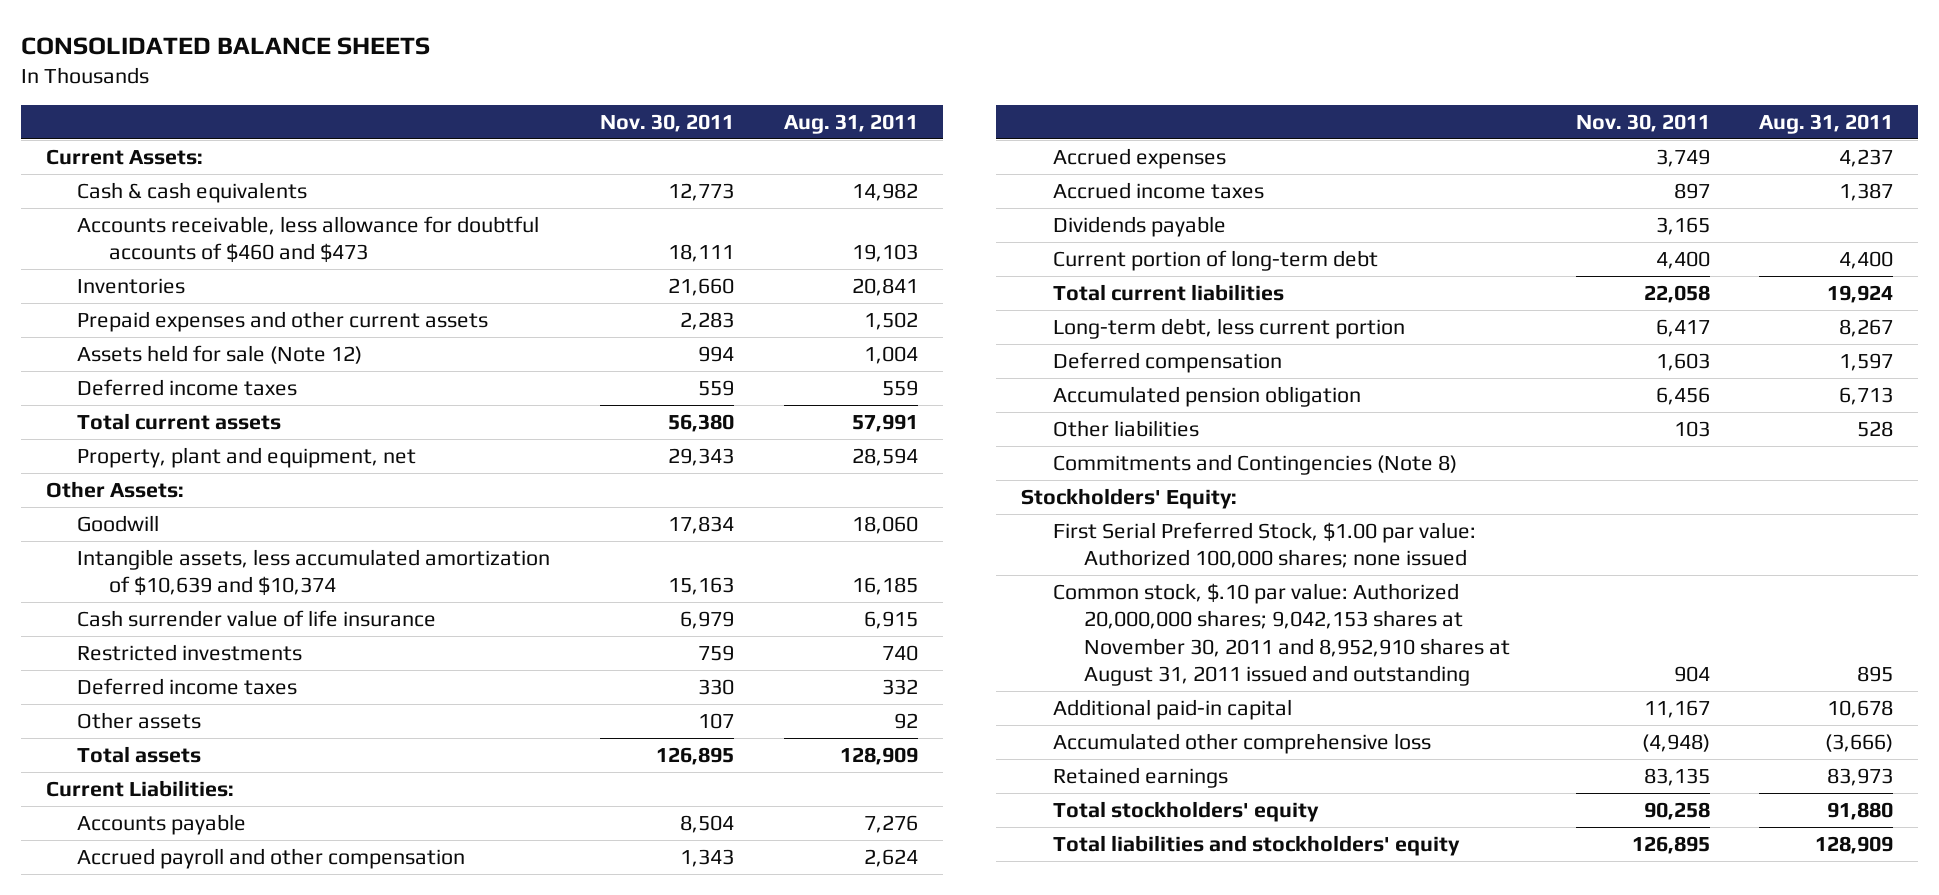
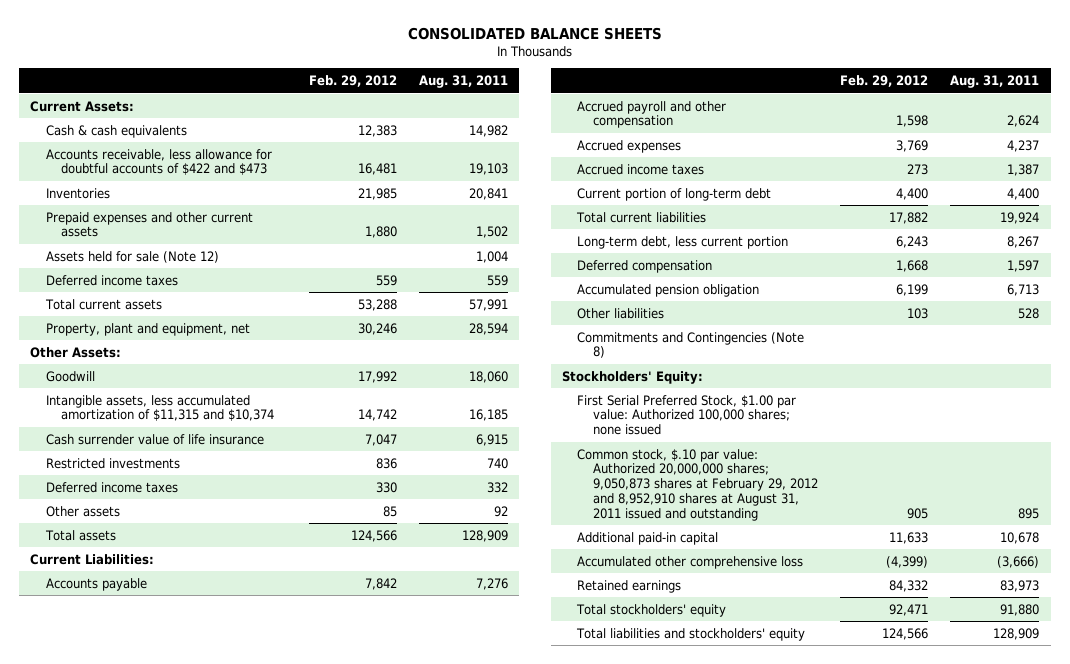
[599,113,734,132] Nov. 30, 2011 -> none
none -> [308,75,397,88] Feb. 29, 2012
[77,215,540,264] Accounts receivable, less allowance for doubtful accounts of $460 and $473 -> [45,148,272,176] Accounts receivable, less allowance for doubtful accounts of $422 and $473
[77,548,551,597] Intangible assets, less accumulated amortization of $10,639 and $10,374 -> [45,394,275,422] Intangible assets, less accumulated amortization of $11,315 and $10,374
[1052,215,1226,237] Dividends payable -> none
[1052,582,1511,686] Common stock, $.10 par value: Authorized 20,000,000 shares; 9,042,153 shares at November 30, 2011 and 8,952,910 shares at August 31, 2011 issued and outstanding -> [577,448,818,521] Common stock, $.10 par value: Authorized 20,000,000 shares; 9,050,873 shares at February 29, 2012 and 8,952,910 shares at August 31, 2011 issued and outstanding

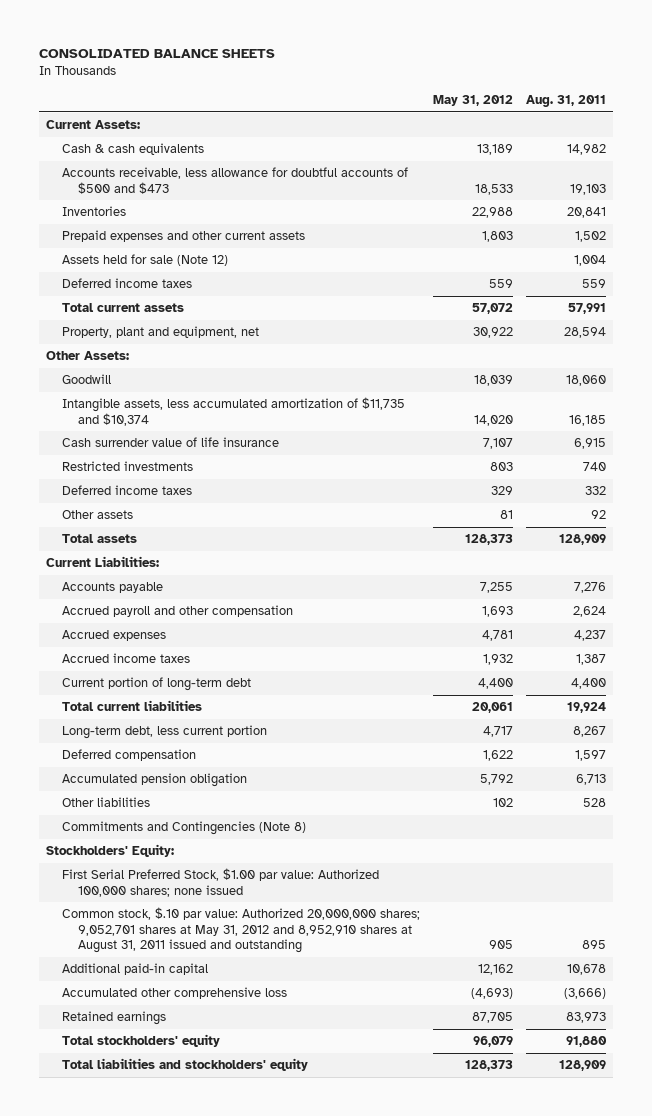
[308,75,397,88] Feb. 29, 2012 -> none
none -> [432,94,513,106] May 31, 2012
[45,148,272,176] Accounts receivable, less allowance for doubtful accounts of $422 and $473 -> [61,167,408,194] Accounts receivable, less allowance for doubtful accounts of $500 and $473
[45,394,275,422] Intangible assets, less accumulated amortization of $11,315 and $10,374 -> [61,397,405,426] Intangible assets, less accumulated amortization of $11,735 and $10,374
[577,448,818,521] Common stock, $.10 par value: Authorized 20,000,000 shares; 9,050,873 shares at February 29, 2012 and 8,952,910 shares at August 31, 2011 issued and outstanding -> [61,907,420,953] Common stock, $.10 par value: Authorized 20,000,000 shares; 9,052,701 shares at May 31, 2012 and 8,952,910 shares at August 31, 2011 issued and outstanding

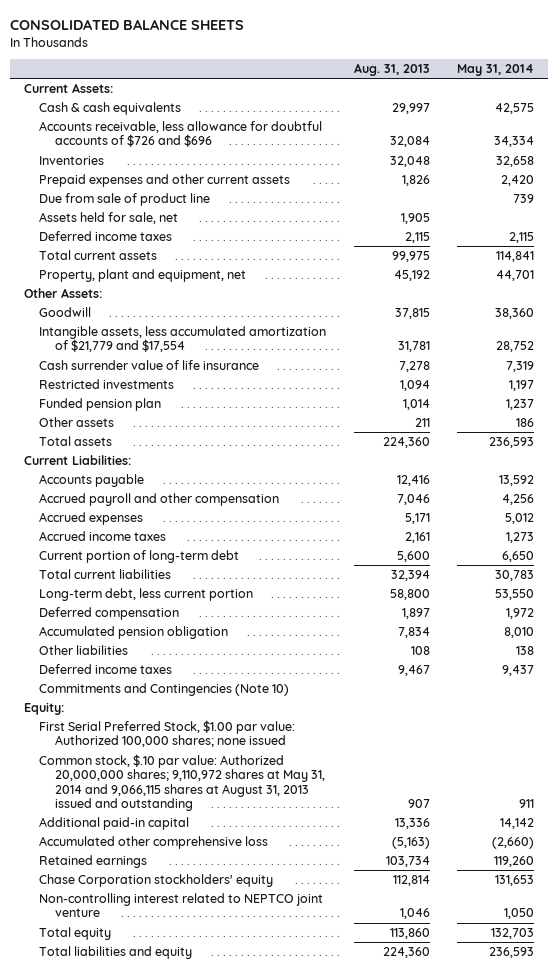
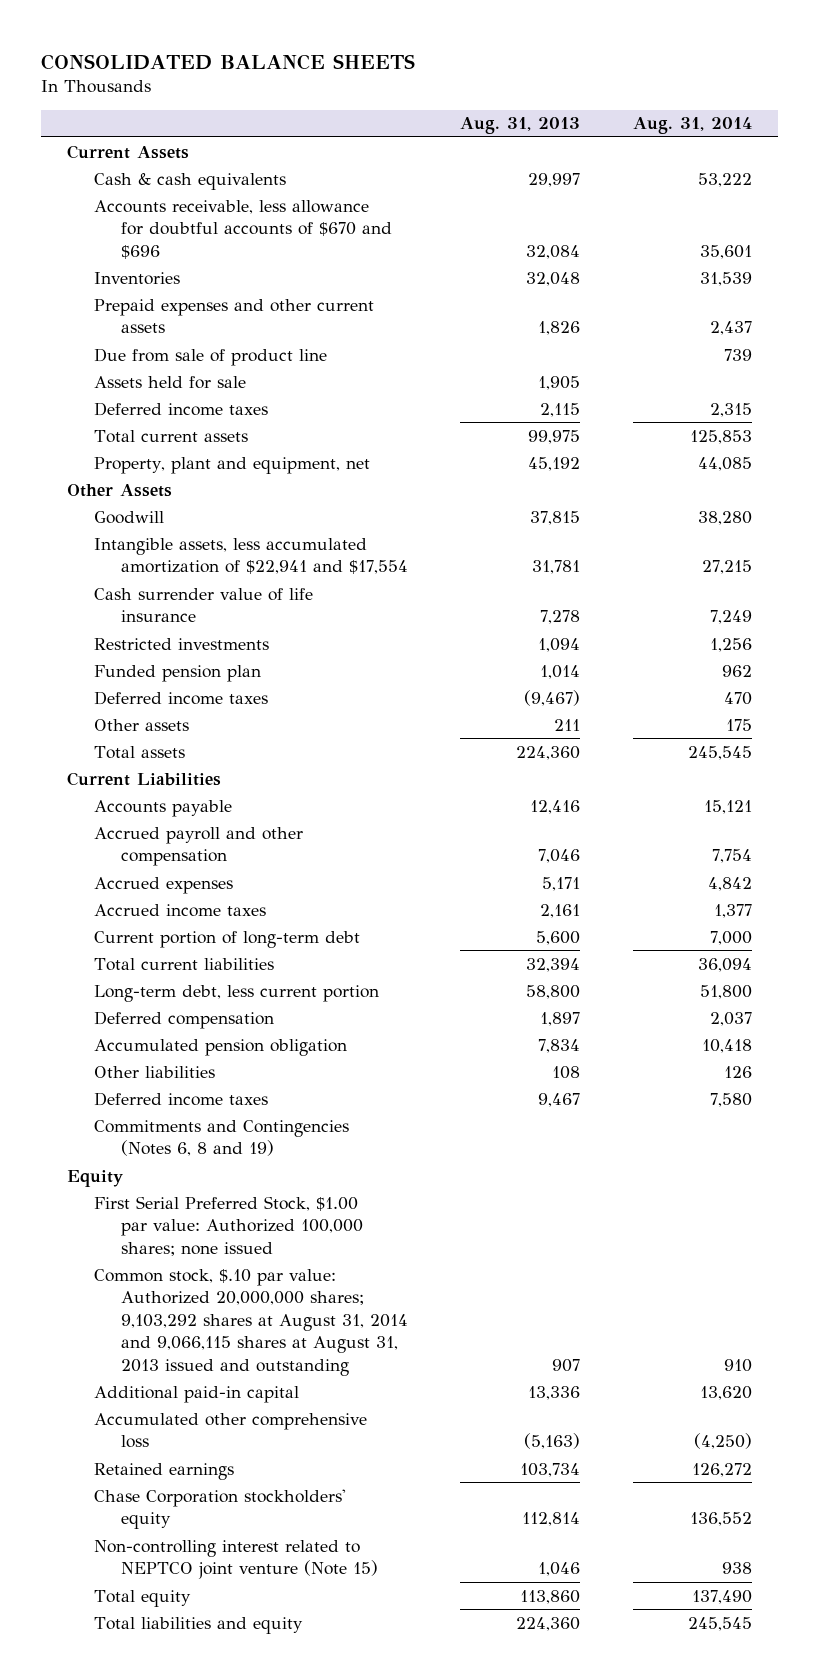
[457,64,535,77] May 31, 2014 -> none
none -> [632,117,752,135] Aug. 31, 2014
[23,83,113,94] Current Assets: -> [67,144,190,159] Current Assets
[39,121,323,148] Accounts receivable, less allowance for doubtful accounts of $726 and $696 -> [94,199,393,259] Accounts receivable, less allowance for doubtful accounts of $670 and $696
[39,212,179,225] Assets held for sale, net -> [94,375,247,389] Assets held for sale
[23,288,102,299] Other Assets: -> [67,483,173,497] Other Assets
[39,326,327,353] Intangible assets, less accumulated amortization of $21,779 and $17,554 -> [94,537,409,575] Intangible assets, less accumulated amortization of $22,941 and $17,554
none -> [94,690,269,705] Deferred income taxes
[23,455,131,466] Current Liabilities: -> [67,771,222,786] Current Liabilities
[39,683,290,697] Commitments and Contingencies (Note 10) -> [94,1119,350,1157] Commitments and Contingencies (Notes 6, 8 and 19)
[23,702,64,716] Equity: -> [67,1169,124,1187] Equity
[39,754,325,812] Common stock, $.10 par value: Authorized 20,000,000 shares; 9,110,972 shares at May 31, 2014 and 9,066,115 shares at August 31, 2013 issued and outstanding -> [94,1268,409,1376] Common stock, $.10 par value: Authorized 20,000,000 shares; 9,103,292 shares at August 31, 2014 and 9,066,115 shares at August 31, 2013 issued and outstanding
[39,893,324,918] Non-controlling interest related to NEPTCO joint venture -> [94,1539,379,1580] Non-controlling interest related to NEPTCO joint venture (Note 15)

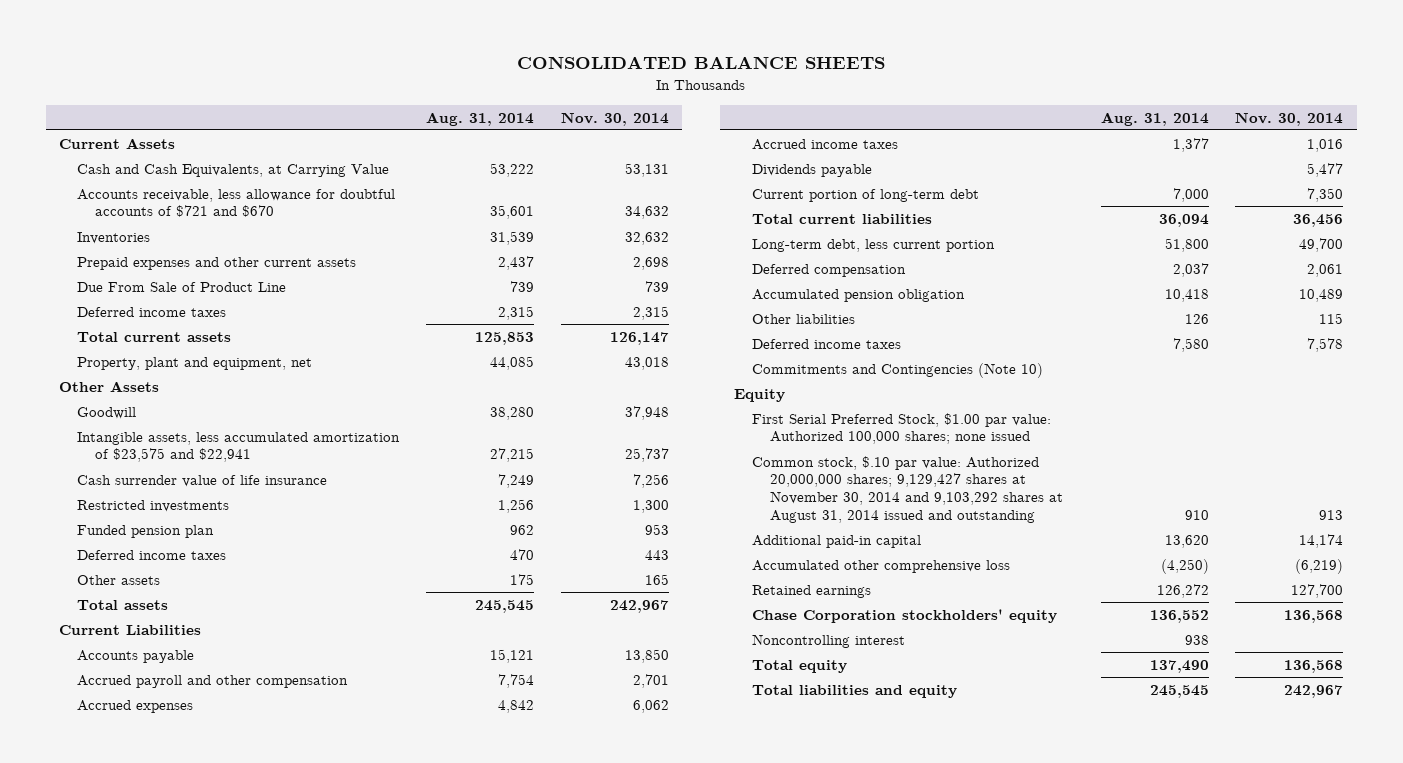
[460,117,581,135] Aug. 31, 2013 -> none
none -> [561,111,670,126] Nov. 30, 2014
[94,172,287,190] Cash & cash equivalents -> [77,163,390,177] Cash and Cash Equivalents, at Carrying Value
[94,199,393,259] Accounts receivable, less allowance for doubtful accounts of $670 and $696 -> [77,188,396,218] Accounts receivable, less allowance for doubtful accounts of $721 and $670
[94,375,247,389] Assets held for sale -> none
[94,347,328,366] Due from sale of product line -> [77,281,287,292] Due From Sale of Product Line
[94,537,409,575] Intangible assets, less accumulated amortization of $22,941 and $17,554 -> [77,431,401,463] Intangible assets, less accumulated amortization of $23,575 and $22,941
none -> [751,163,872,177] Dividends payable
[94,1119,350,1157] Commitments and Contingencies (Notes 6, 8 and 19) -> [751,362,1043,378] Commitments and Contingencies (Note 10)
[94,1268,409,1376] Common stock, $.10 par value: Authorized 20,000,000 shares; 9,103,292 shares at August 31, 2014 and 9,066,115 shares at August 31, 2013 issued and outstanding -> [751,455,1063,523] Common stock, $.10 par value: Authorized 20,000,000 shares; 9,129,427 shares at November 30, 2014 and 9,103,292 shares at August 31, 2014 issued and outstanding
[94,1539,379,1580] Non-controlling interest related to NEPTCO joint venture (Note 15) -> [751,633,905,648] Noncontrolling interest

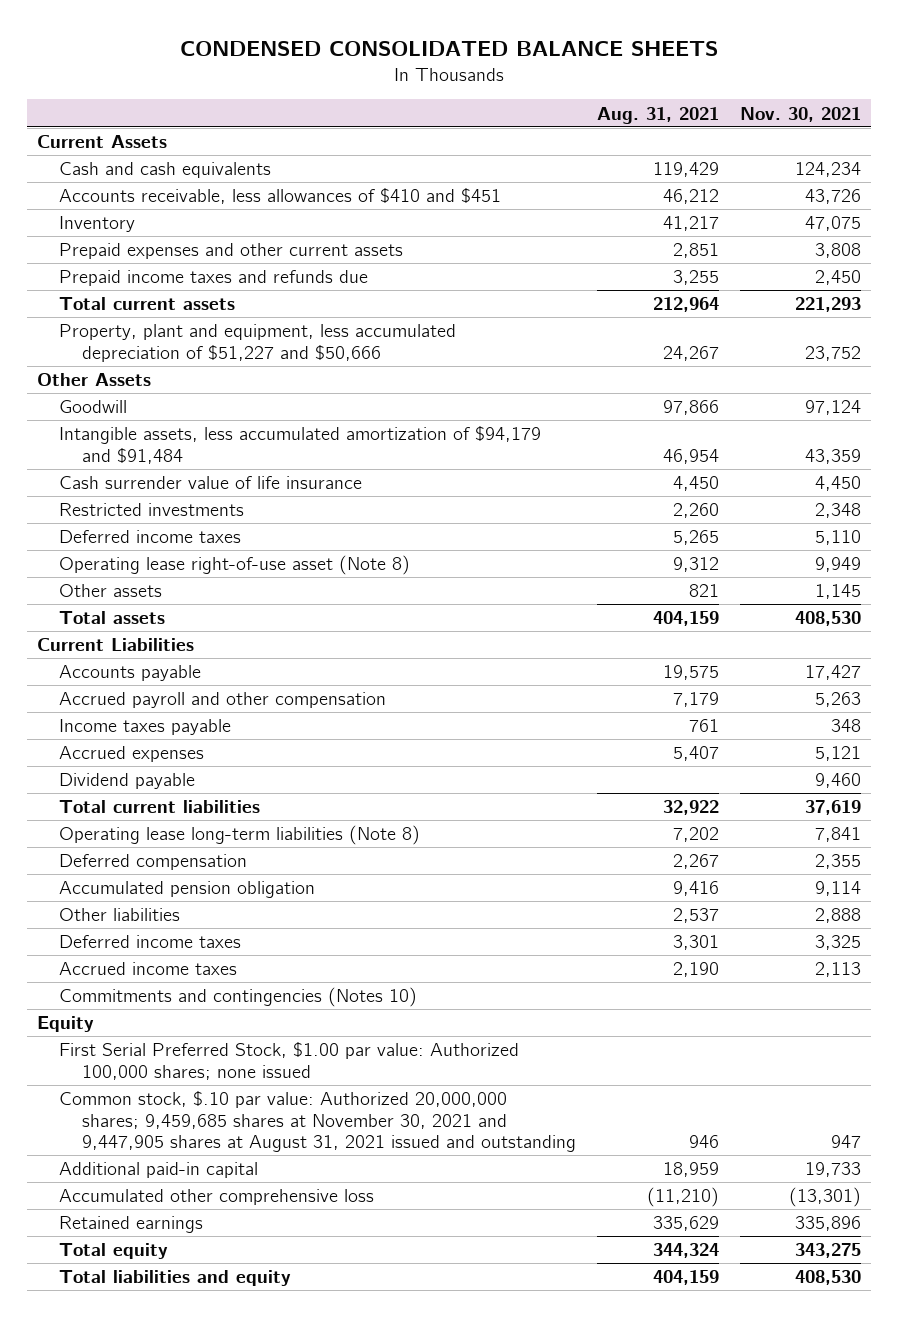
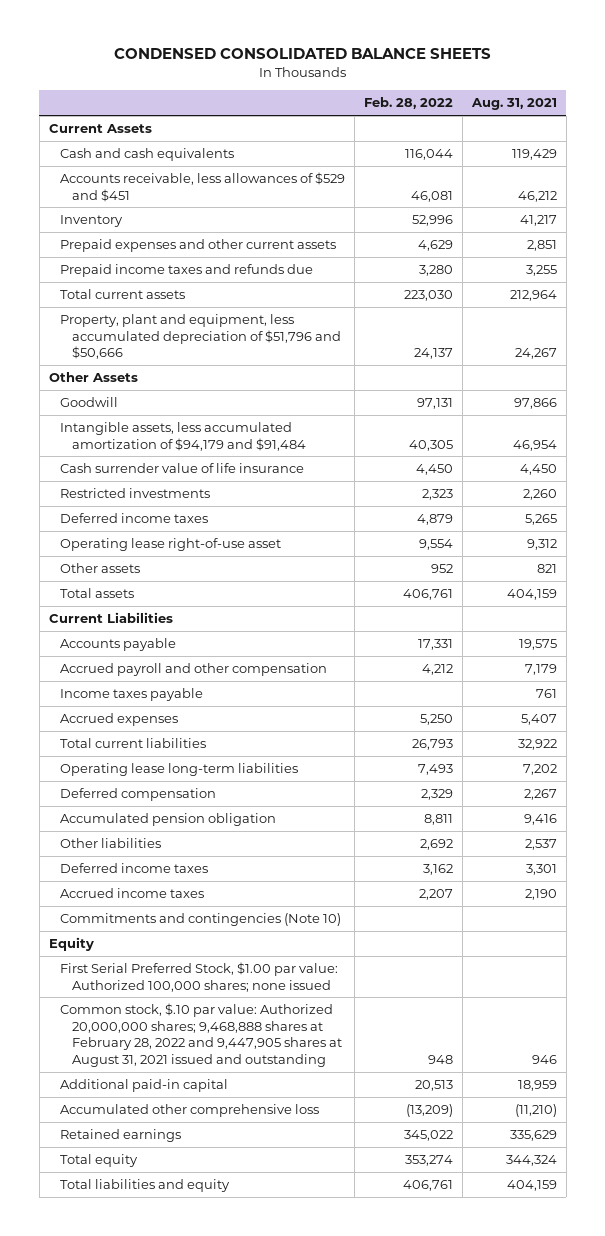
[739,106,861,122] Nov. 30, 2021 -> none
none -> [364,97,454,110] Feb. 28, 2022
[59,188,502,205] Accounts receivable, less allowances of $410 and $451 -> [60,172,346,202] Accounts receivable, less allowances of $529 and $451
[59,324,457,362] Property, plant and equipment, less accumulated depreciation of $51,227 and $50,666 -> [60,314,342,360] Property, plant and equipment, less accumulated depreciation of $51,796 and $50,666
[59,555,411,576] Operating lease right-of-use asset (Note 8) -> [60,538,282,552] Operating lease right-of-use asset
[59,773,196,790] Dividend payable -> none
[59,825,421,846] Operating lease long-term liabilities (Note 8) -> [60,763,299,777] Operating lease long-term liabilities
[59,987,418,1008] Commitments and contingencies (Notes 10) -> [60,913,342,927] Commitments and contingencies (Note 10)
[59,1091,576,1153] Common stock, $.10 par value: Authorized 20,000,000 shares; 9,459,685 shares at November 30, 2021 and 9,447,905 shares at August 31, 2021 issued and outstanding -> [60,1003,343,1067] Common stock, $.10 par value: Authorized 20,000,000 shares; 9,468,888 shares at February 28, 2022 and 9,447,905 shares at August 31, 2021 issued and outstanding

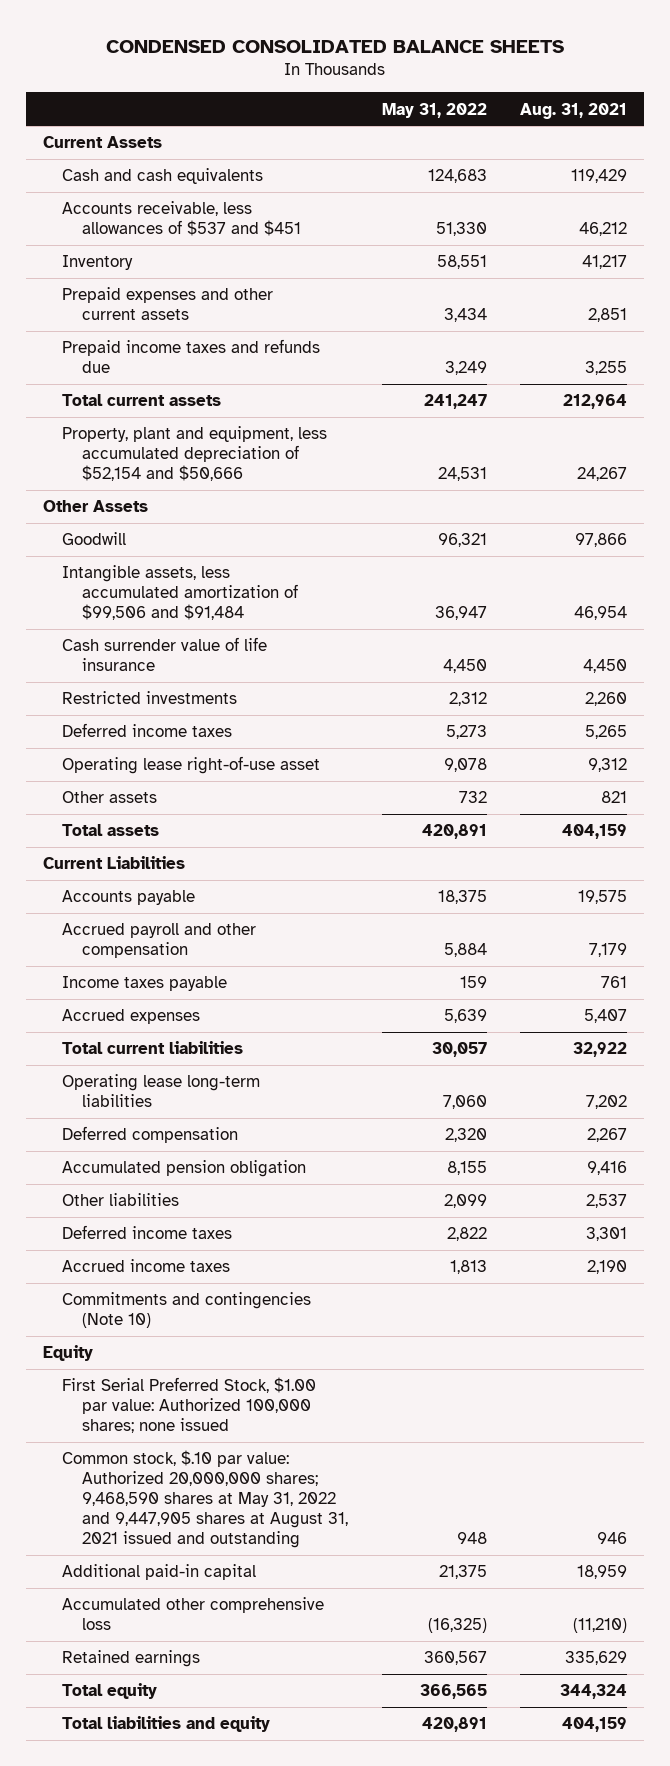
[364,97,454,110] Feb. 28, 2022 -> none
none -> [381,102,487,118] May 31, 2022
[60,172,346,202] Accounts receivable, less allowances of $529 and $451 -> [62,201,301,237] Accounts receivable, less allowances of $537 and $451
[60,314,342,360] Property, plant and equipment, less accumulated depreciation of $51,796 and $50,666 -> [62,426,328,482] Property, plant and equipment, less accumulated depreciation of $52,154 and $50,666
[60,422,307,451] Intangible assets, less accumulated amortization of $94,179 and $91,484 -> [62,565,298,621] Intangible assets, less accumulated amortization of $99,506 and $91,484
[60,1003,343,1067] Common stock, $.10 par value: Authorized 20,000,000 shares; 9,468,888 shares at February 28, 2022 and 9,447,905 shares at August 31, 2021 issued and outstanding -> [62,1450,348,1549] Common stock, $.10 par value: Authorized 20,000,000 shares; 9,468,590 shares at May 31, 2022 and 9,447,905 shares at August 31, 2021 issued and outstanding

